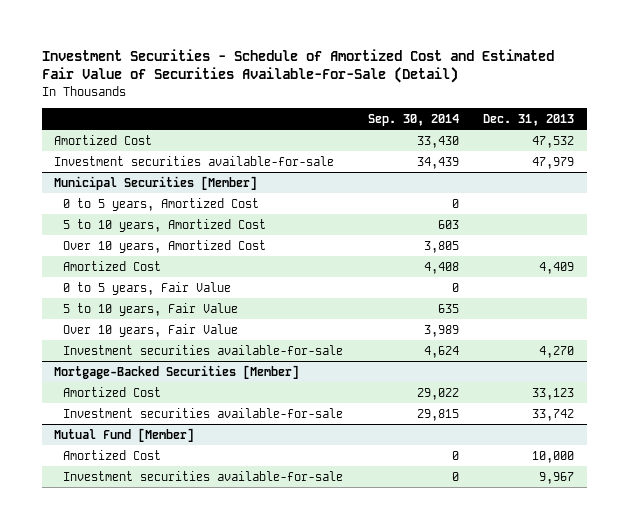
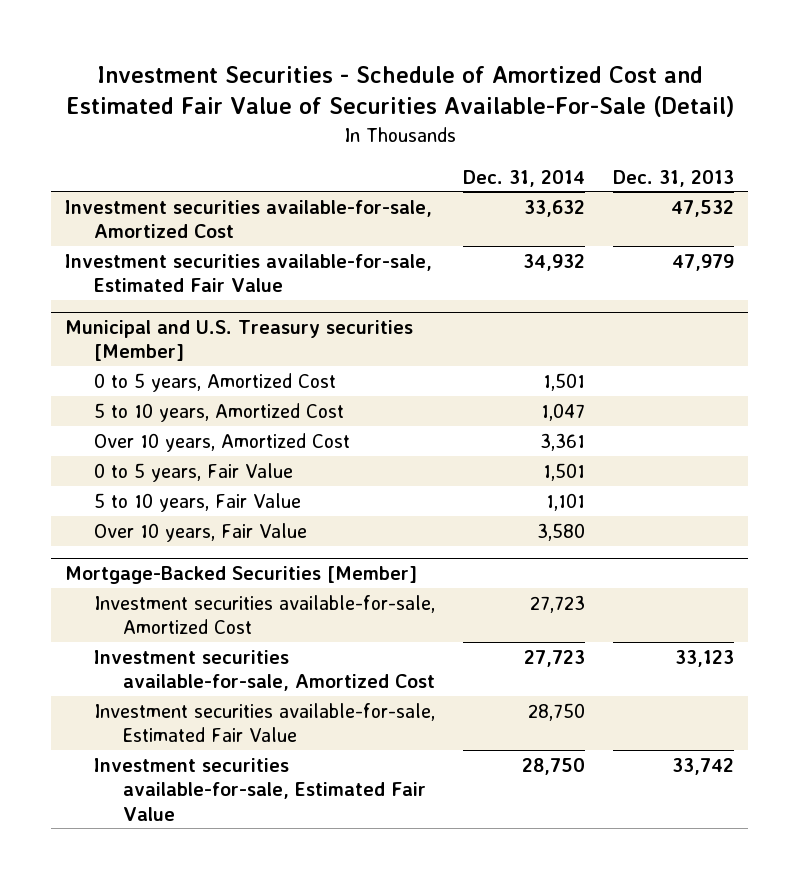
[367,113,459,126] Sep. 30, 2014 -> none
none -> [463,169,586,187] Dec. 31, 2014
[54,175,258,190] Municipal Securities [Member] -> none
[62,197,259,211] 0 to 5 years, Amortized Cost -> none
[62,218,266,232] 5 to 10 years, Amortized Cost -> none
[62,239,266,253] Over 10 years, Amortized Cost -> none
[62,260,161,271] Amortized Cost -> none
[62,281,231,295] 0 to 5 years, Fair Value -> none
[62,302,238,316] 5 to 10 years, Fair Value -> none
[62,323,238,337] Over 10 years, Fair Value -> none
[62,344,343,355] Investment securities available-for-sale -> none
[54,134,153,145] Amortized Cost -> [65,199,433,239] Investment securities available-for-sale, Amortized Cost
[54,155,335,166] Investment securities available-for-sale -> [65,253,433,293] Investment securities available-for-sale, Estimated Fair Value
none -> [65,319,414,362] Municipal and U.S. Treasury securities [Member]
none -> [94,372,337,392] 0 to 5 years, Amortized Cost
none -> [94,402,345,422] 5 to 10 years, Amortized Cost
none -> [94,432,351,452] Over 10 years, Amortized Cost
none -> [94,462,294,482] 0 to 5 years, Fair Value
none -> [94,492,302,512] 5 to 10 years, Fair Value
none -> [94,522,308,542] Over 10 years, Fair Value
[54,427,195,442] Mutual Fund [Member] -> none
[62,449,161,460] Amortized Cost -> none
[62,470,343,481] Investment securities available-for-sale -> none
none -> [94,594,436,635] Investment securities available-for-sale, Amortized Cost
[62,386,161,397] Amortized Cost -> [94,649,435,692] Investment securities available-for-sale, Amortized Cost
none -> [94,702,436,743] Investment securities available-for-sale, Estimated Fair Value
[62,407,343,418] Investment securities available-for-sale -> [94,757,426,821] Investment securities available-for-sale, Estimated Fair Value

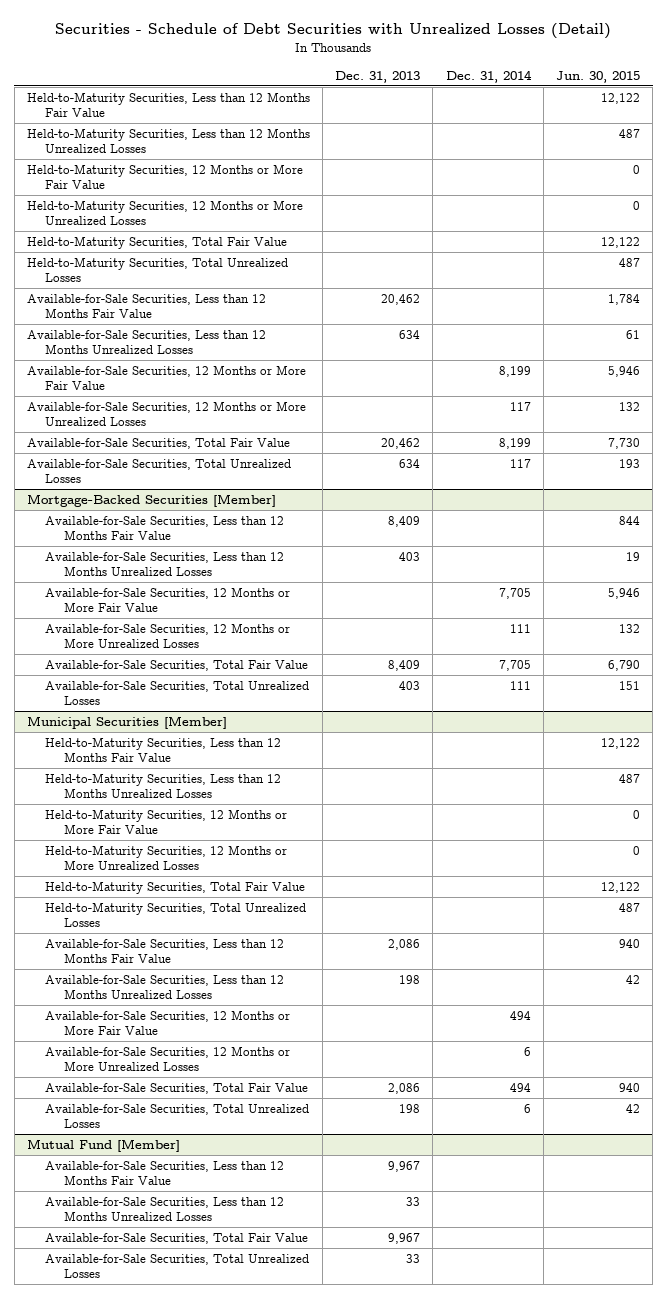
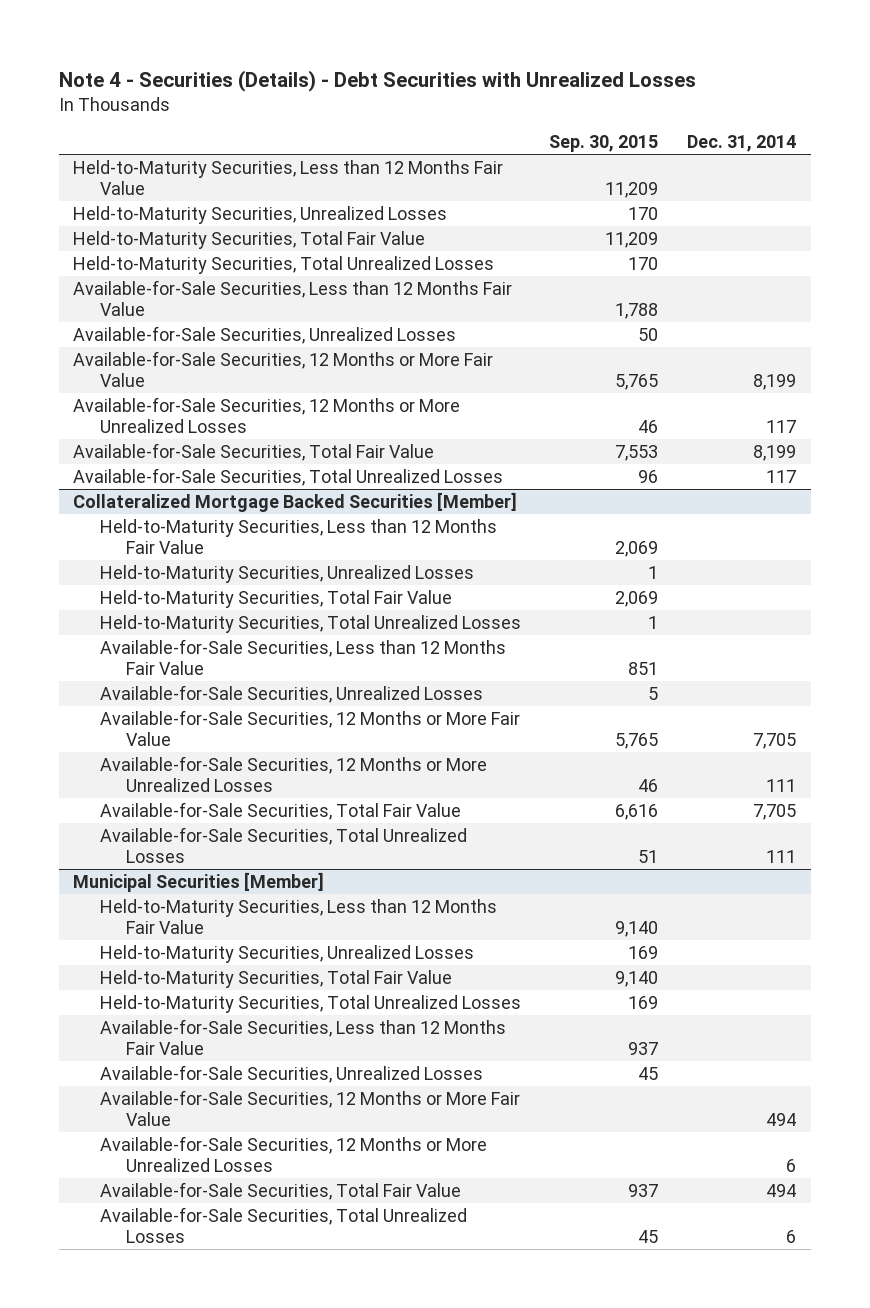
[55,23,612,40] Securities - Schedule of Debt Securities with Unrealized Losses (Detail) -> [58,69,696,92] Note 4 - Securities (Details) - Debt Securities with Unrealized Losses
[335,70,421,83] Dec. 31, 2013 -> none
[555,70,640,83] Jun. 30, 2015 -> none
none -> [549,134,659,152] Sep. 30, 2015
[26,163,303,190] Held-to-Maturity Securities, 12 Months or More Fair Value -> none
[26,199,303,226] Held-to-Maturity Securities, 12 Months or More Unrealized Losses -> none
[26,127,310,154] Held-to-Maturity Securities, Less than 12 Months Unrealized Losses -> [73,206,448,225] Held-to-Maturity Securities, Unrealized Losses
[26,329,266,355] Available-for-Sale Securities, Less than 12 Months Unrealized Losses -> [73,326,457,345] Available-for-Sale Securities, Unrealized Losses
[26,493,276,507] Mortgage-Backed Securities [Member] -> [73,492,518,513] Collateralized Mortgage Backed Securities [Member]
none -> [99,519,497,554] Held-to-Maturity Securities, Less than 12 Months Fair Value
none -> [99,565,474,584] Held-to-Maturity Securities, Unrealized Losses
none -> [99,590,452,609] Held-to-Maturity Securities, Total Fair Value
none -> [99,615,521,634] Held-to-Maturity Securities, Total Unrealized Losses
[45,551,285,577] Available-for-Sale Securities, Less than 12 Months Unrealized Losses -> [99,685,483,704] Available-for-Sale Securities, Unrealized Losses
[45,808,288,835] Held-to-Maturity Securities, 12 Months or More Fair Value -> none
[45,844,288,871] Held-to-Maturity Securities, 12 Months or More Unrealized Losses -> none
[45,772,282,799] Held-to-Maturity Securities, Less than 12 Months Unrealized Losses -> [99,945,474,964] Held-to-Maturity Securities, Unrealized Losses
[45,974,285,1000] Available-for-Sale Securities, Less than 12 Months Unrealized Losses -> [99,1065,483,1084] Available-for-Sale Securities, Unrealized Losses
[26,1138,180,1152] Mutual Fund [Member] -> none
[45,1160,285,1186] Available-for-Sale Securities, Less than 12 Months Fair Value -> none
[45,1196,285,1222] Available-for-Sale Securities, Less than 12 Months Unrealized Losses -> none
[45,1232,309,1244] Available-for-Sale Securities, Total Fair Value -> none
[45,1253,310,1279] Available-for-Sale Securities, Total Unrealized Losses -> none

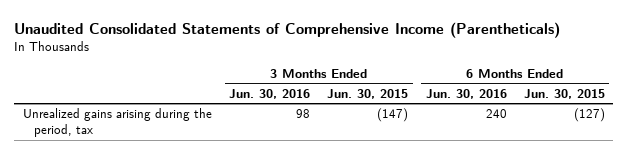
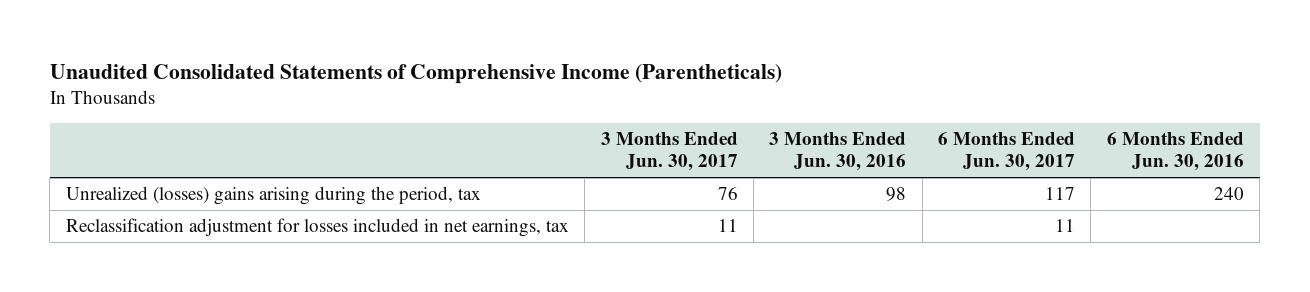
[327,88,409,99] Jun. 30, 2015 -> none
[523,88,605,99] Jun. 30, 2015 -> none
none -> [600,132,738,172] 3 Months Ended Jun. 30, 2017
none -> [938,132,1076,172] 6 Months Ended Jun. 30, 2017
[23,108,213,138] Unrealized gains arising during the period, tax -> [65,186,481,206] Unrealized (losses) gains arising during the period, tax
none -> [65,218,569,238] Reclassification adjustment for losses included in net earnings, tax

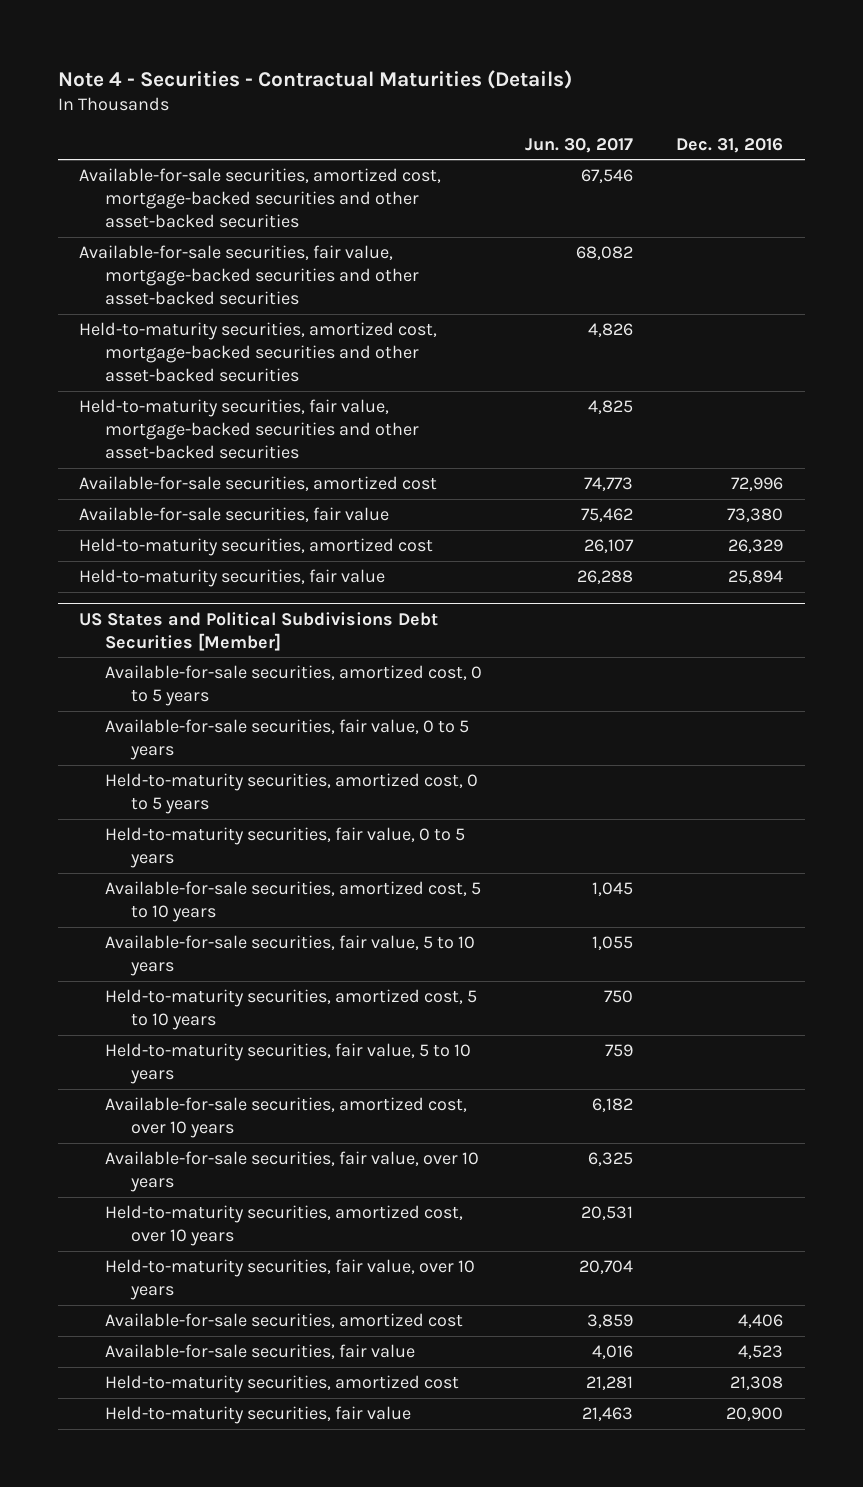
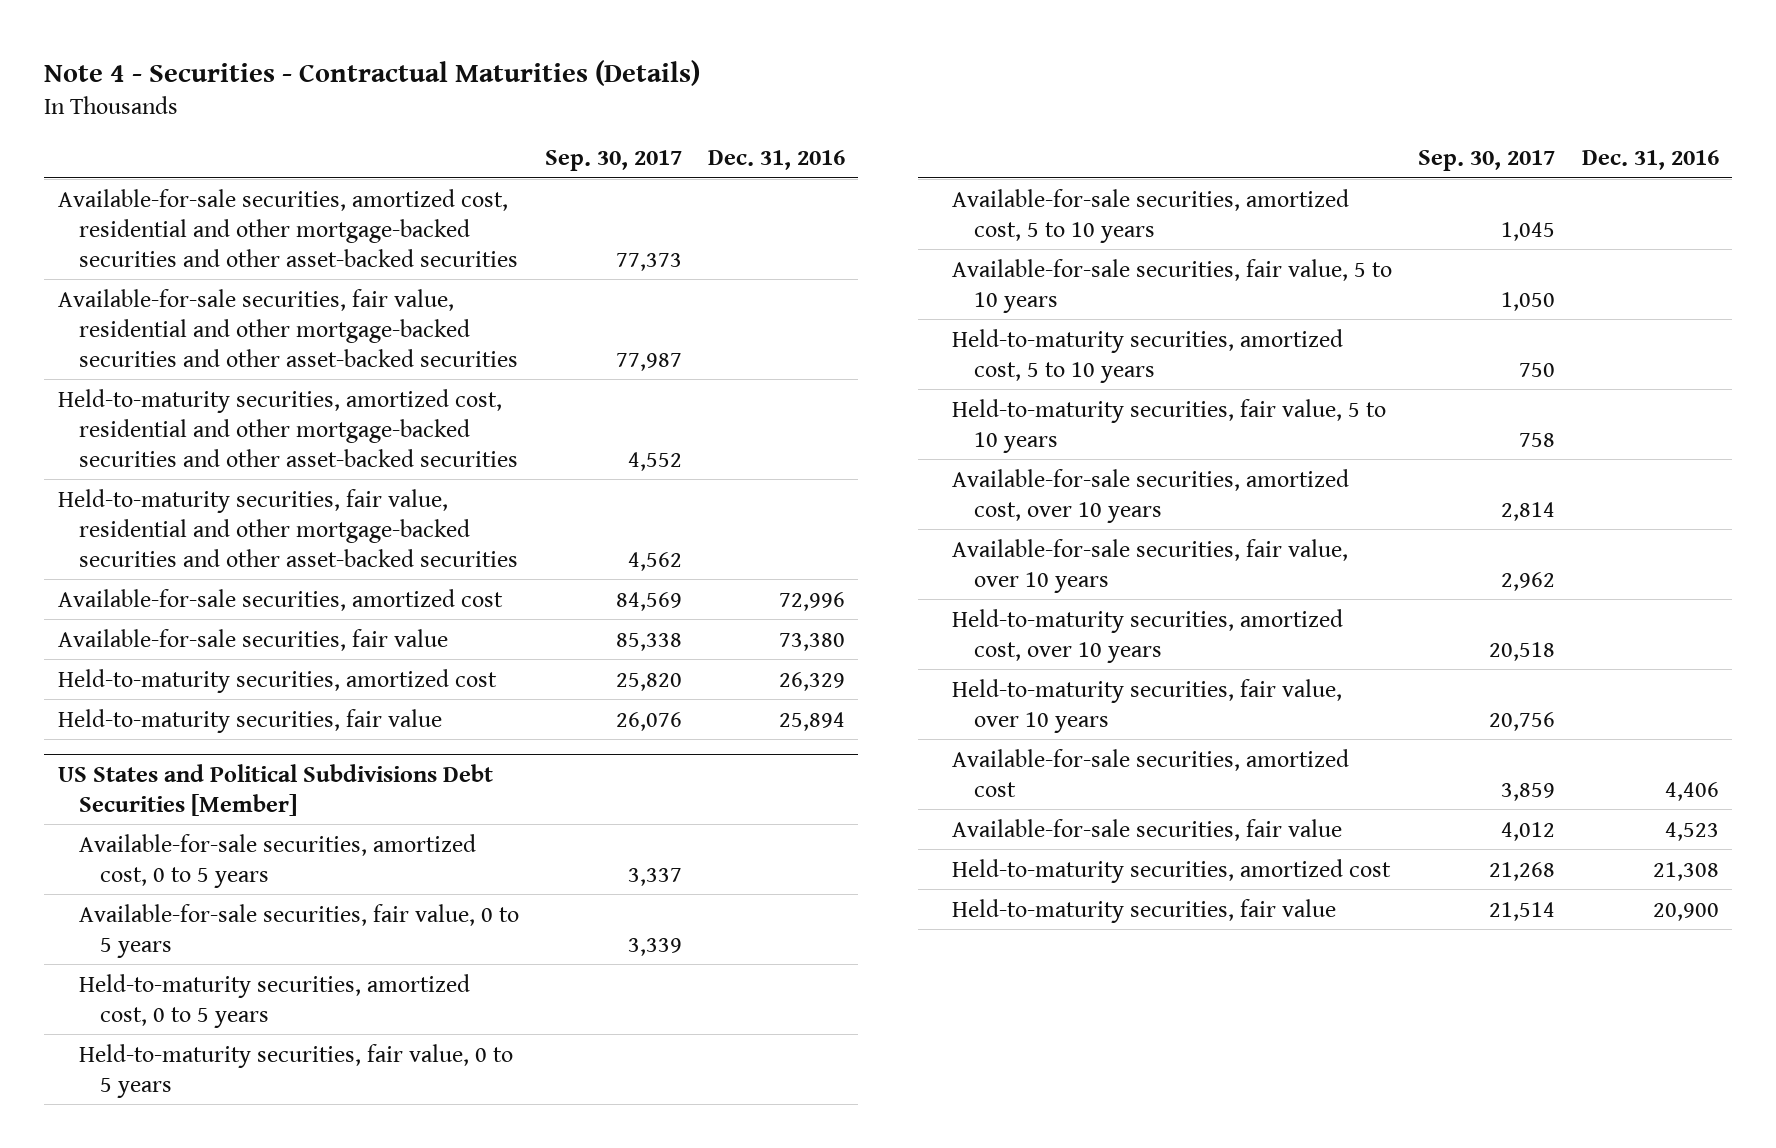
[525,137,634,153] Jun. 30, 2017 -> none
none -> [545,150,683,172] Sep. 30, 2017
[79,168,442,229] Available-for-sale securities, amortized cost, mortgage-backed securities and other asset-backed securities -> [57,188,518,267] Available-for-sale securities, amortized cost, residential and other mortgage-backed securities and other asset-backed securities
[79,245,419,306] Available-for-sale securities, fair value, mortgage-backed securities and other asset-backed securities -> [57,288,518,367] Available-for-sale securities, fair value, residential and other mortgage-backed securities and other asset-backed securities
[79,322,438,383] Held-to-maturity securities, amortized cost, mortgage-backed securities and other asset-backed securities -> [57,388,518,467] Held-to-maturity securities, amortized cost, residential and other mortgage-backed securities and other asset-backed securities
[79,399,419,460] Held-to-maturity securities, fair value, mortgage-backed securities and other asset-backed securities -> [57,488,518,567] Held-to-maturity securities, fair value, residential and other mortgage-backed securities and other asset-backed securities

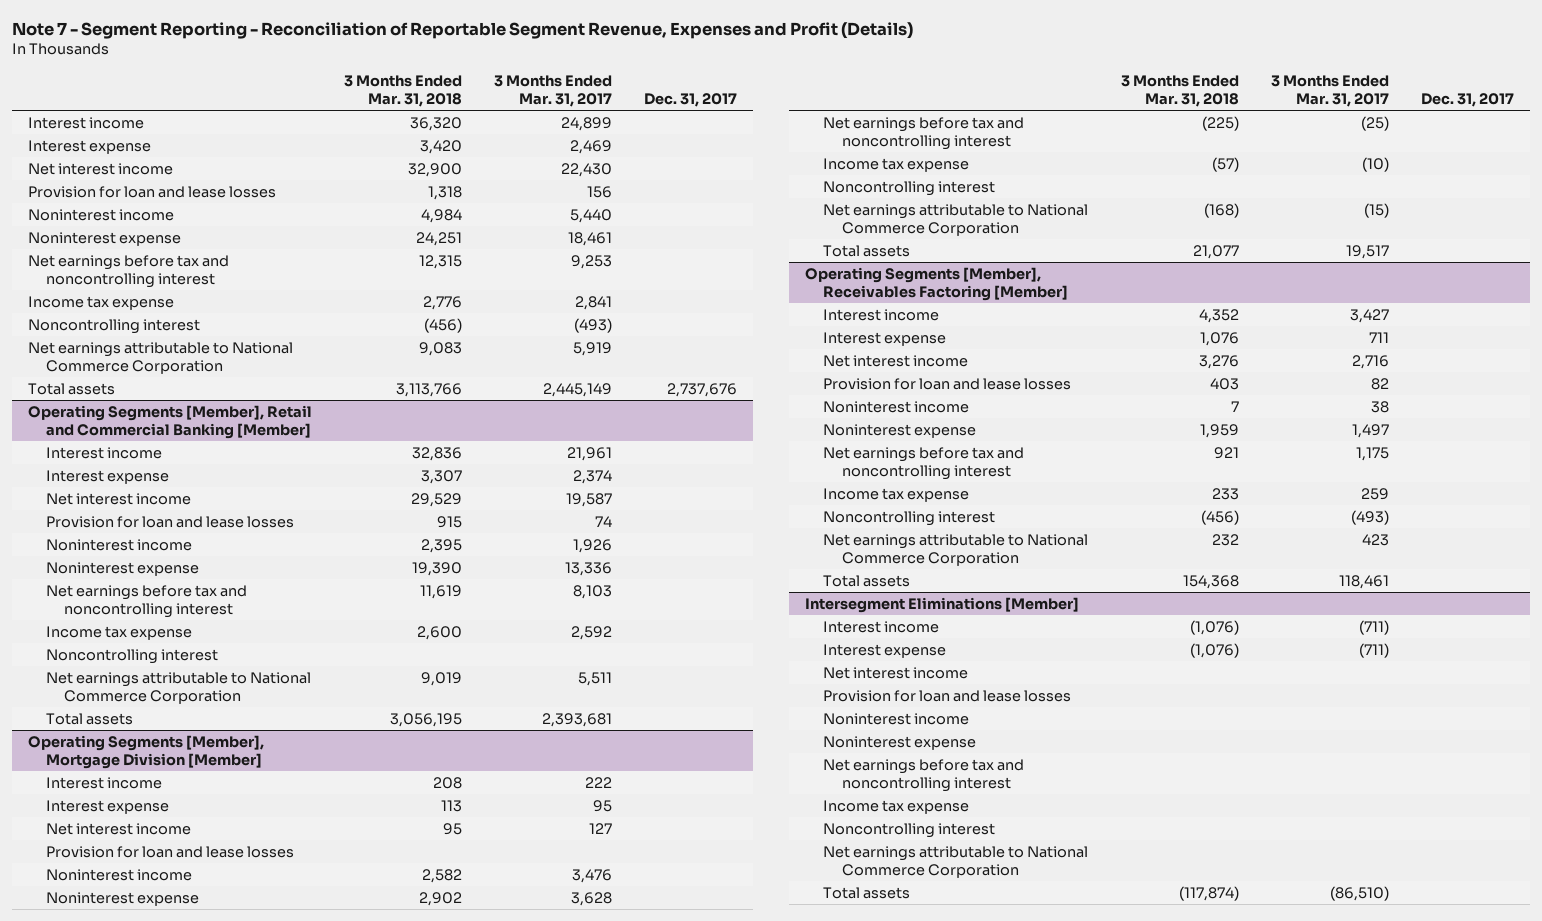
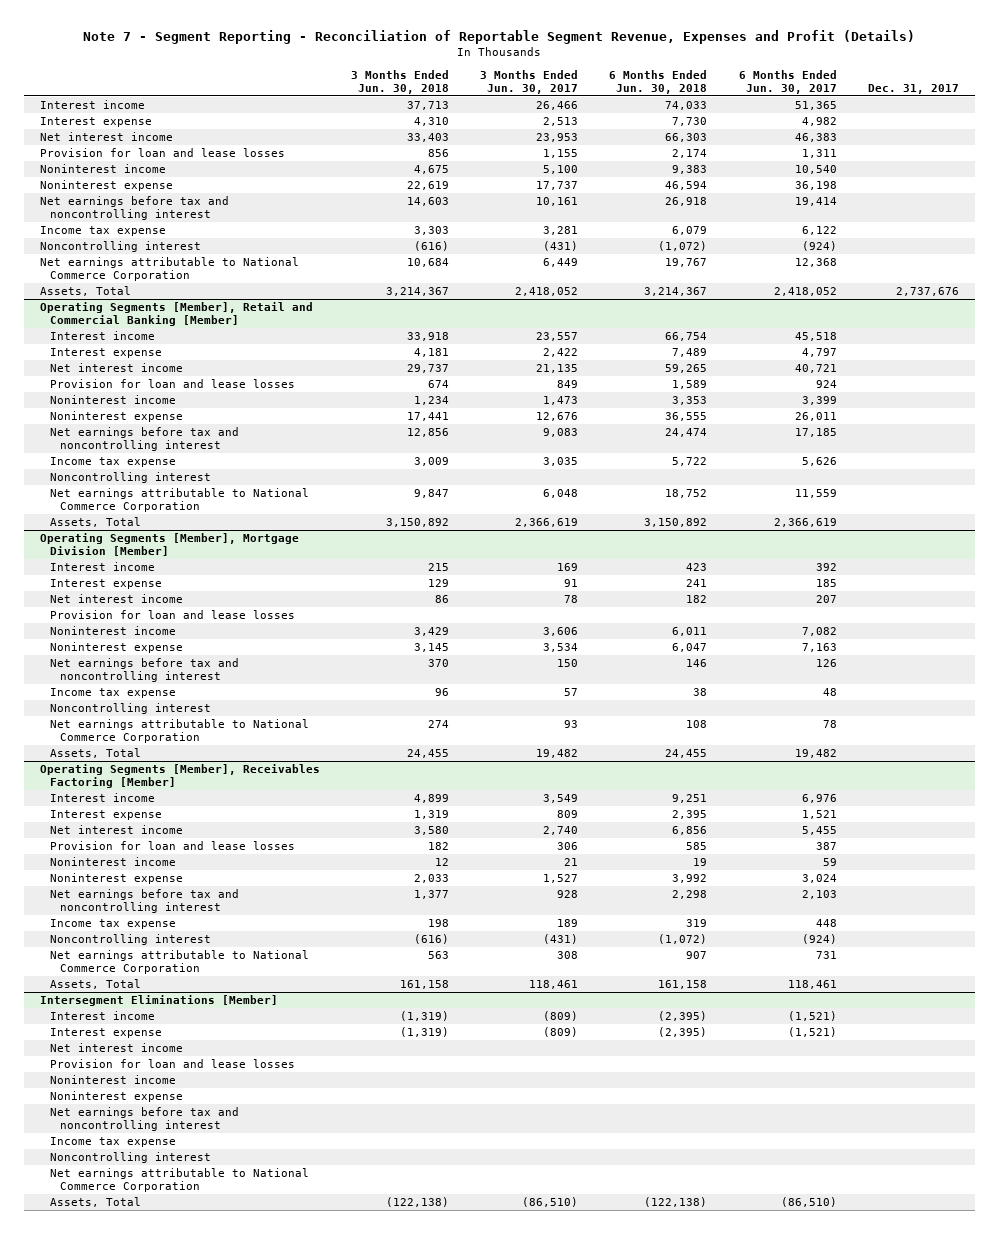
[344,74,463,107] 3 Months Ended Mar. 31, 2018 -> none
[494,74,613,107] 3 Months Ended Mar. 31, 2017 -> none
none -> [350,69,449,94] 3 Months Ended Jun. 30, 2018
none -> [480,69,579,94] 3 Months Ended Jun. 30, 2017
none -> [609,69,708,94] 6 Months Ended Jun. 30, 2018
none -> [738,69,837,94] 6 Months Ended Jun. 30, 2017
[28,382,116,395] Total assets -> [39,285,131,296] Assets, Total
[46,712,134,725] Total assets -> [49,516,141,527] Assets, Total
[823,244,911,257] Total assets -> [49,747,141,758] Assets, Total
[823,574,911,587] Total assets -> [49,978,141,989] Assets, Total
[823,886,911,899] Total assets -> [49,1196,141,1207] Assets, Total

